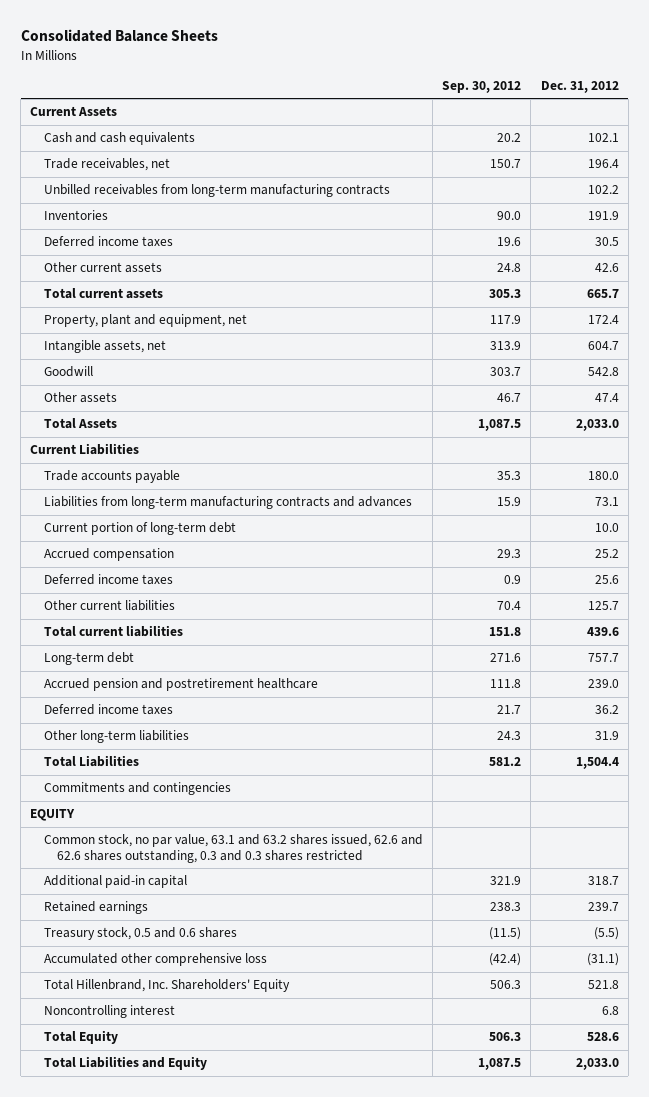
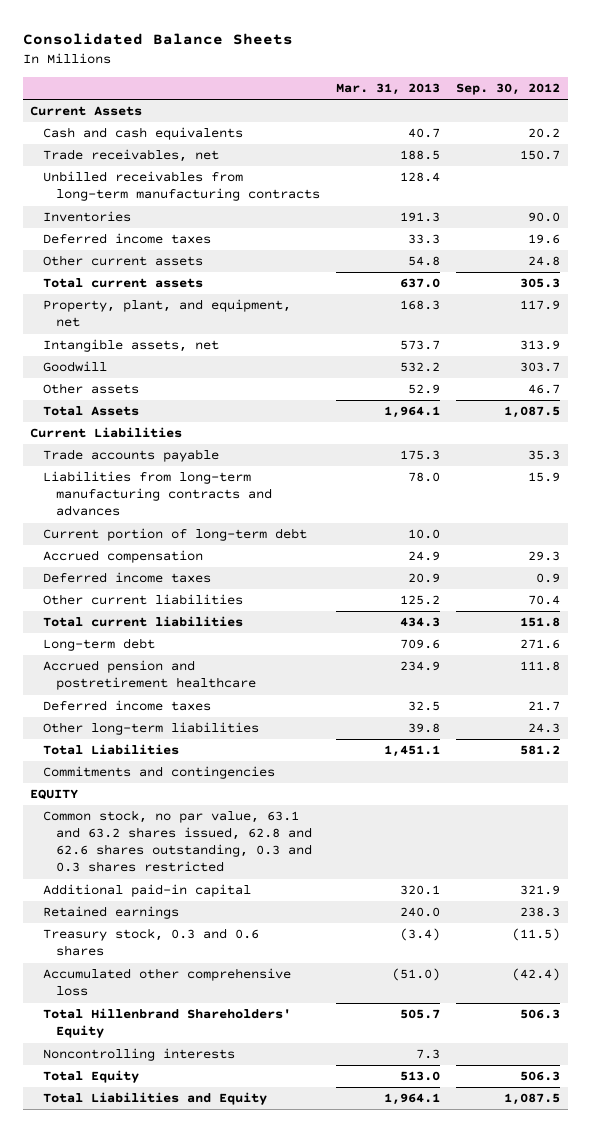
[540,81,619,94] Dec. 31, 2012 -> none
none -> [336,83,441,96] Mar. 31, 2013
[43,314,247,328] Property, plant and equipment, net -> [43,299,292,328] Property, plant, and equipment, net
[43,834,423,863] Common stock, no par value, 63.1 and 63.2 shares issued, 62.6 and 62.6 shares outstanding, 0.3 and 0.3 shares restricted -> [43,810,313,873] Common stock, no par value, 63.1 and 63.2 shares issued, 62.8 and 62.6 shares outstanding, 0.3 and 0.3 shares restricted
[43,927,237,941] Treasury stock, 0.5 and 0.6 shares -> [43,928,260,957] Treasury stock, 0.3 and 0.6 shares
[43,979,290,993] Total Hillenbrand, Inc. Shareholders' Equity -> [43,1008,292,1039] Total Hillenbrand Shareholders' Equity
[43,1005,175,1019] Noncontrolling interest -> [43,1048,236,1062] Noncontrolling interests

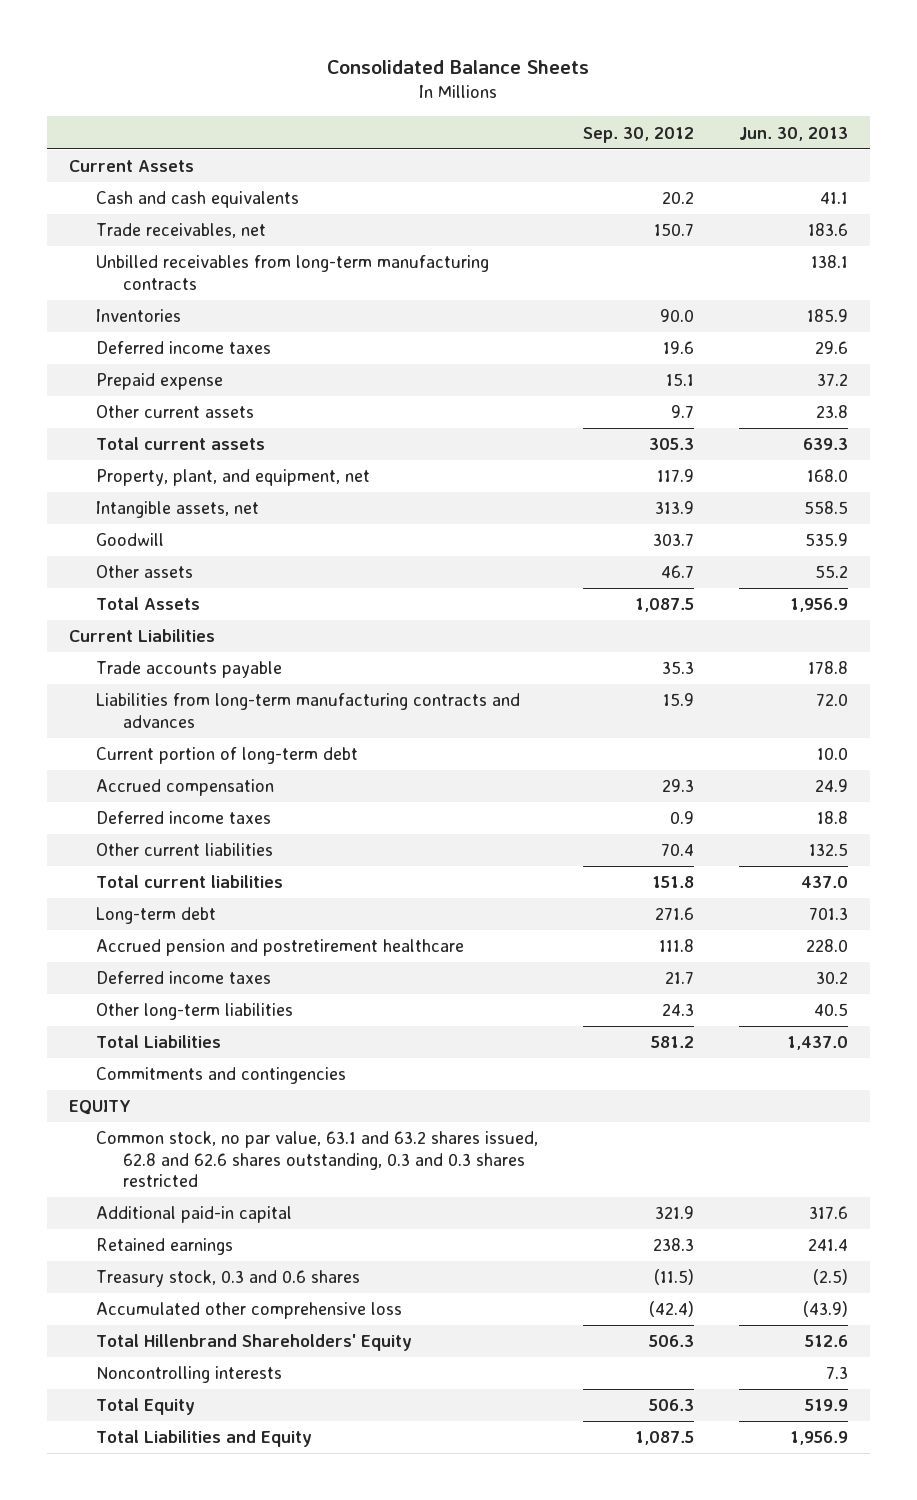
[336,83,441,96] Mar. 31, 2013 -> none
none -> [738,126,848,141] Jun. 30, 2013
none -> [95,373,223,391] Prepaid expense
[527,256,560,267] 24.8 -> [670,405,694,419] 9.7

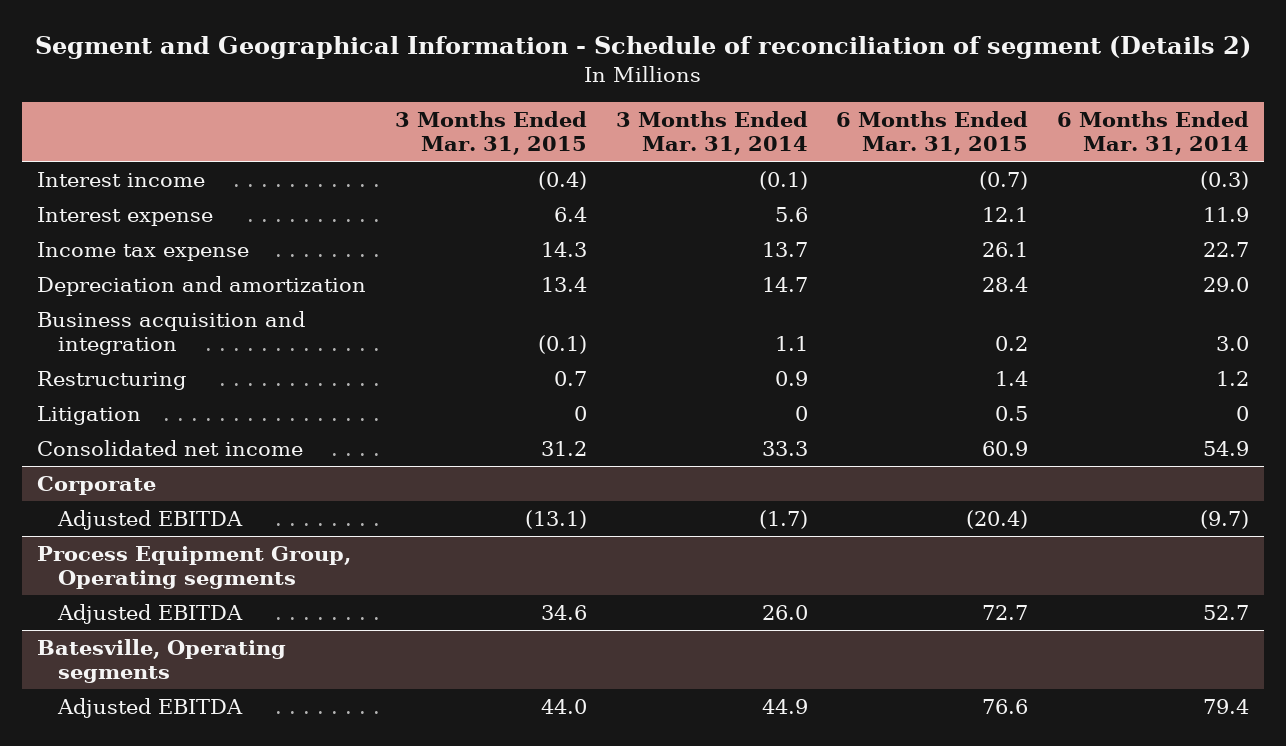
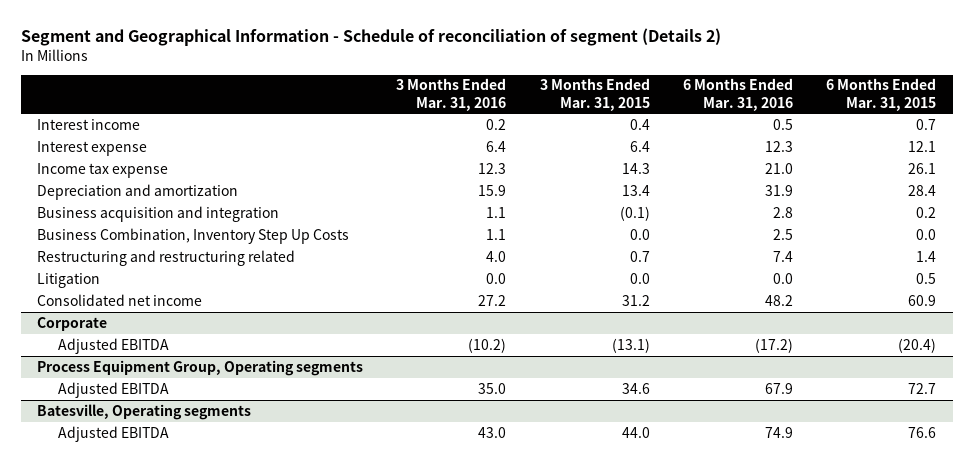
[615,111,808,156] 3 Months Ended Mar. 31, 2014 -> none
[1057,111,1250,156] 6 Months Ended Mar. 31, 2014 -> none
none -> [396,78,507,111] 3 Months Ended Mar. 31, 2016
none -> [682,78,793,111] 6 Months Ended Mar. 31, 2016
[537,171,587,191] (0.4) -> [629,118,650,130] 0.4
[979,171,1029,191] (0.7) -> [916,118,937,130] 0.7
none -> [37,227,350,244] Business Combination, Inventory Step Up Costs
[36,371,186,391] Restructuring -> [37,249,296,266] Restructuring and restructuring related
[573,406,587,422] 0 -> [629,272,650,284] 0.0

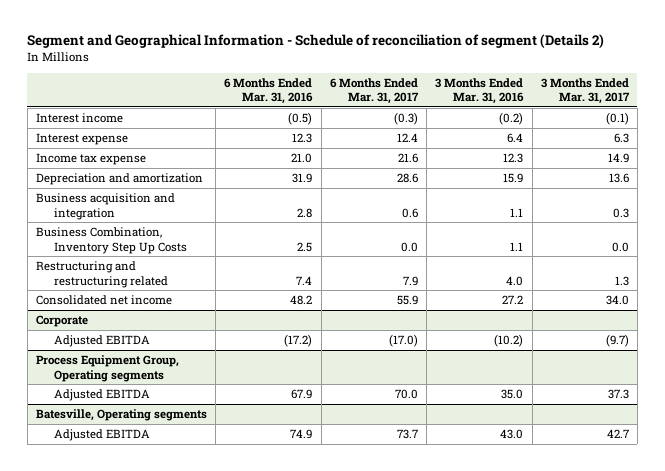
[539,78,650,111] 3 Months Ended Mar. 31, 2015 -> none
[826,78,937,111] 6 Months Ended Mar. 31, 2015 -> none
none -> [329,77,419,105] 6 Months Ended Mar. 31, 2017
none -> [540,77,630,105] 3 Months Ended Mar. 31, 2017
[486,118,507,130] 0.2 -> [499,111,524,125] (0.2)
[772,118,793,130] 0.5 -> [288,111,313,125] (0.5)
[37,272,101,288] Litigation -> none

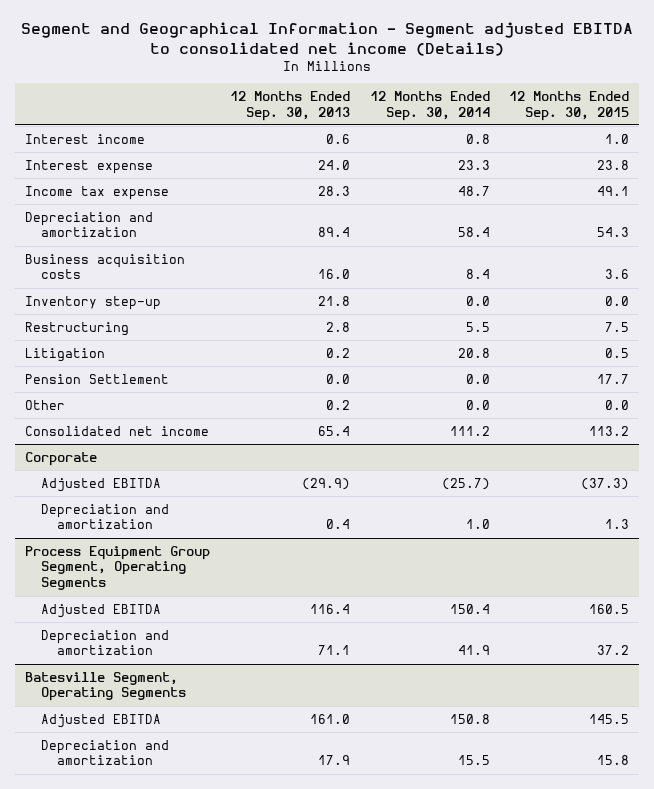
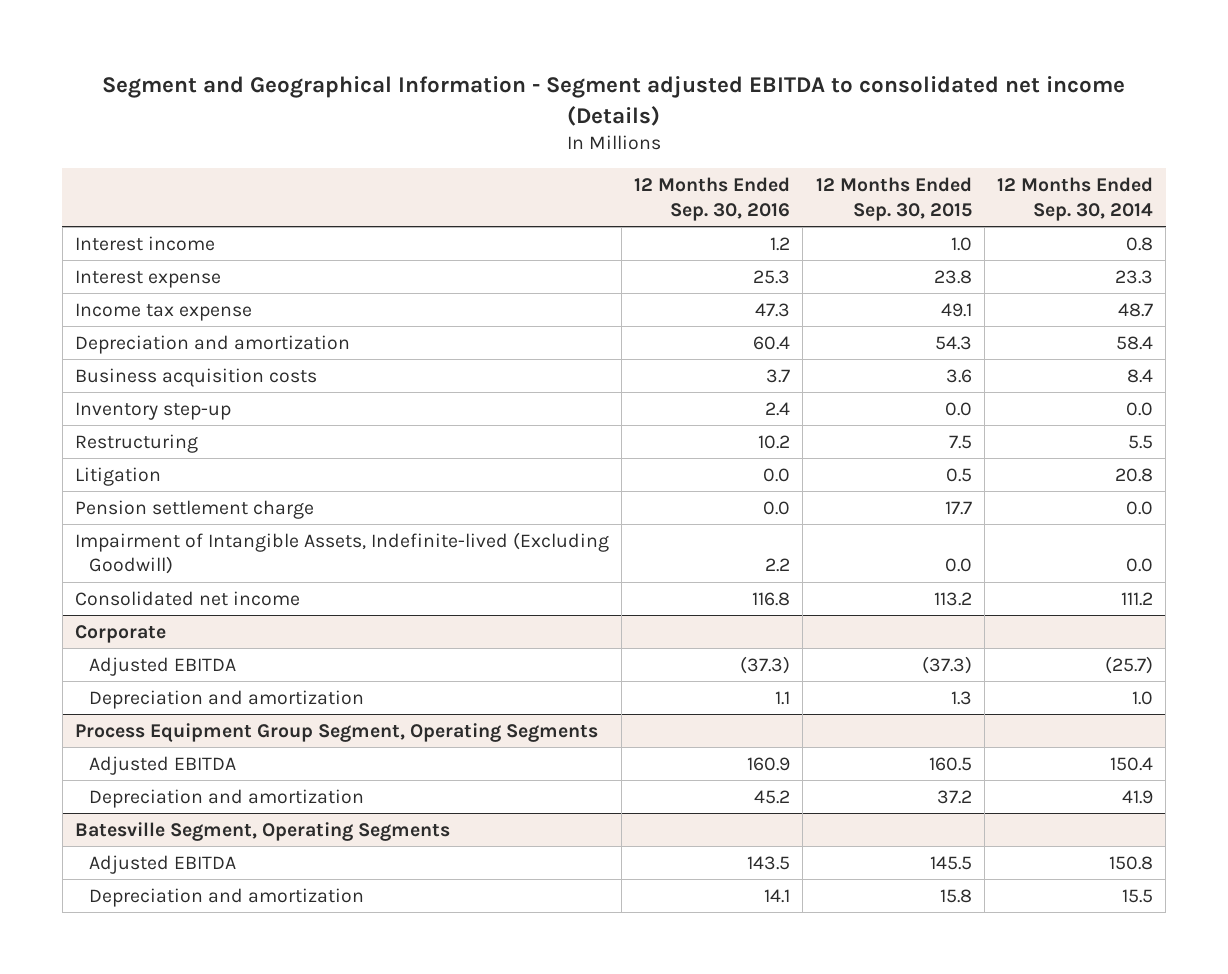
[229,90,350,121] 12 Months Ended Sep. 30, 2013 -> none
none -> [634,177,791,221] 12 Months Ended Sep. 30, 2016
[24,399,65,410] Other -> none
[24,373,169,384] Pension Settlement -> [74,499,314,519] Pension settlement charge
none -> [74,531,609,575] Impairment of Intangible Assets, Indefinite-lived (Excluding Goodwill)

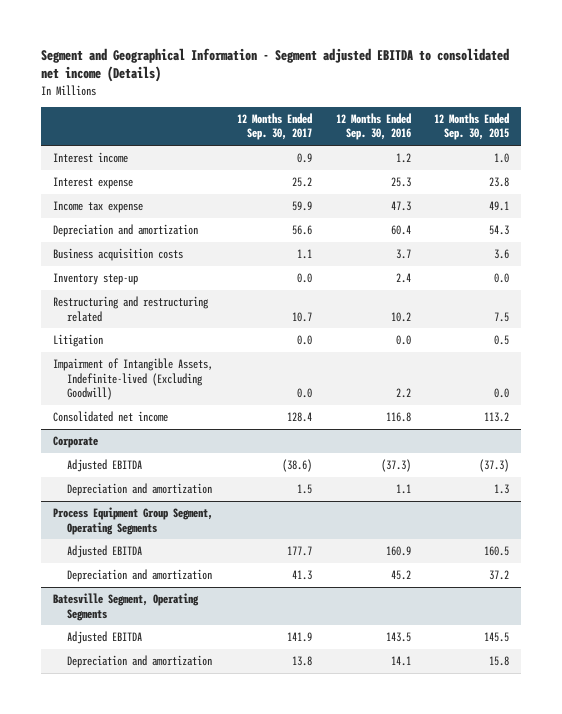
[996,177,1153,221] 12 Months Ended Sep. 30, 2014 -> none
none -> [236,113,312,141] 12 Months Ended Sep. 30, 2017
[74,433,198,453] Restructuring -> [52,296,209,322] Restructuring and restructuring related
[74,499,314,519] Pension settlement charge -> none

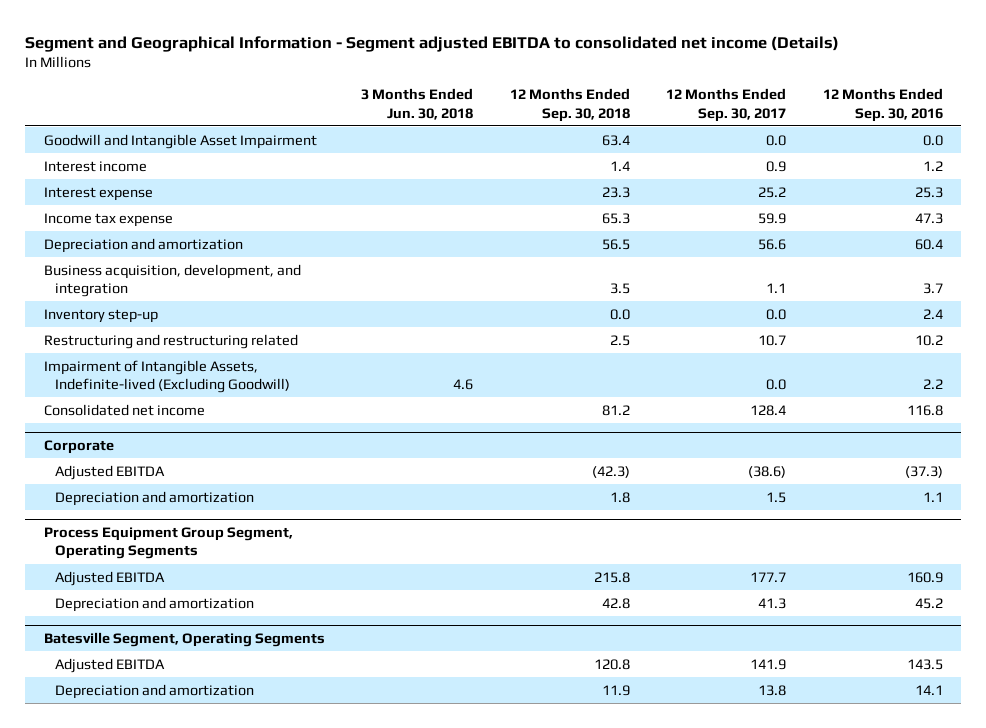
[434,113,510,141] 12 Months Ended Sep. 30, 2015 -> none
none -> [361,88,474,120] 3 Months Ended Jun. 30, 2018
none -> [509,88,630,122] 12 Months Ended Sep. 30, 2018
none -> [43,133,317,149] Goodwill and Intangible Asset Impairment
[52,248,183,262] Business acquisition costs -> [43,263,301,298] Business acquisition, development, and integration
[52,334,103,348] Litigation -> none

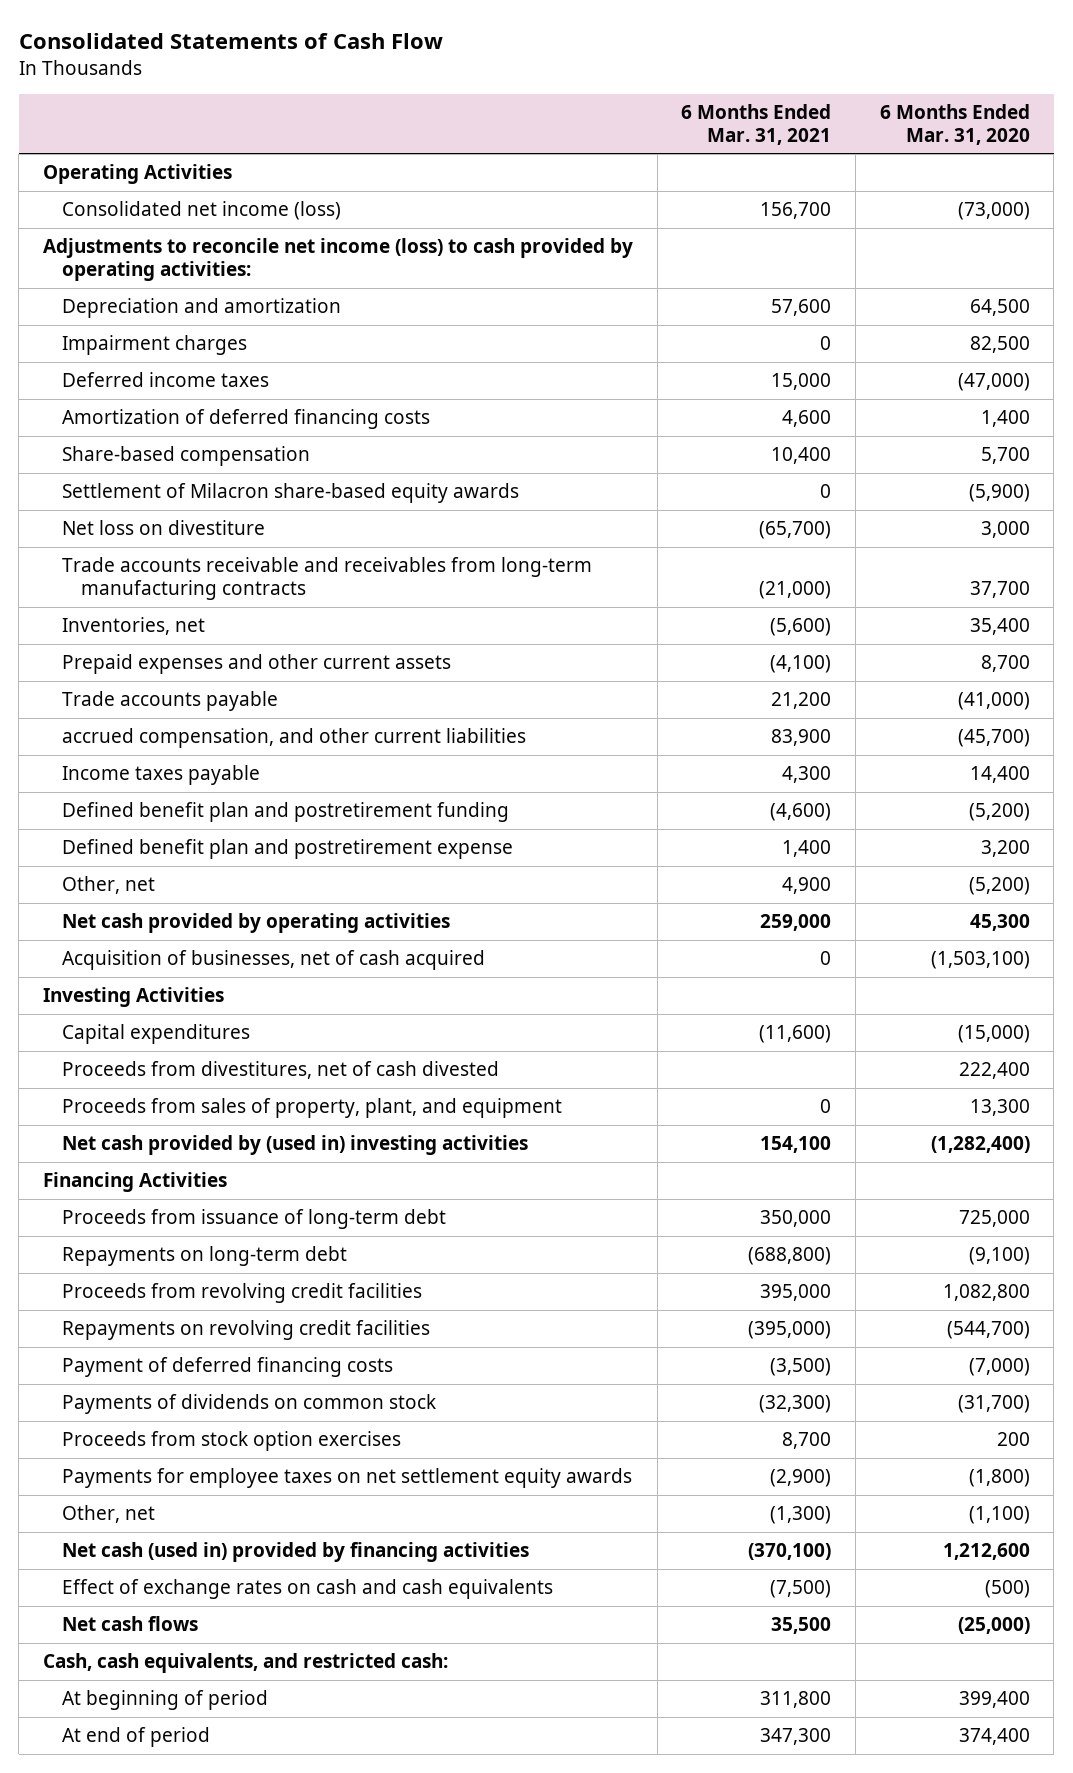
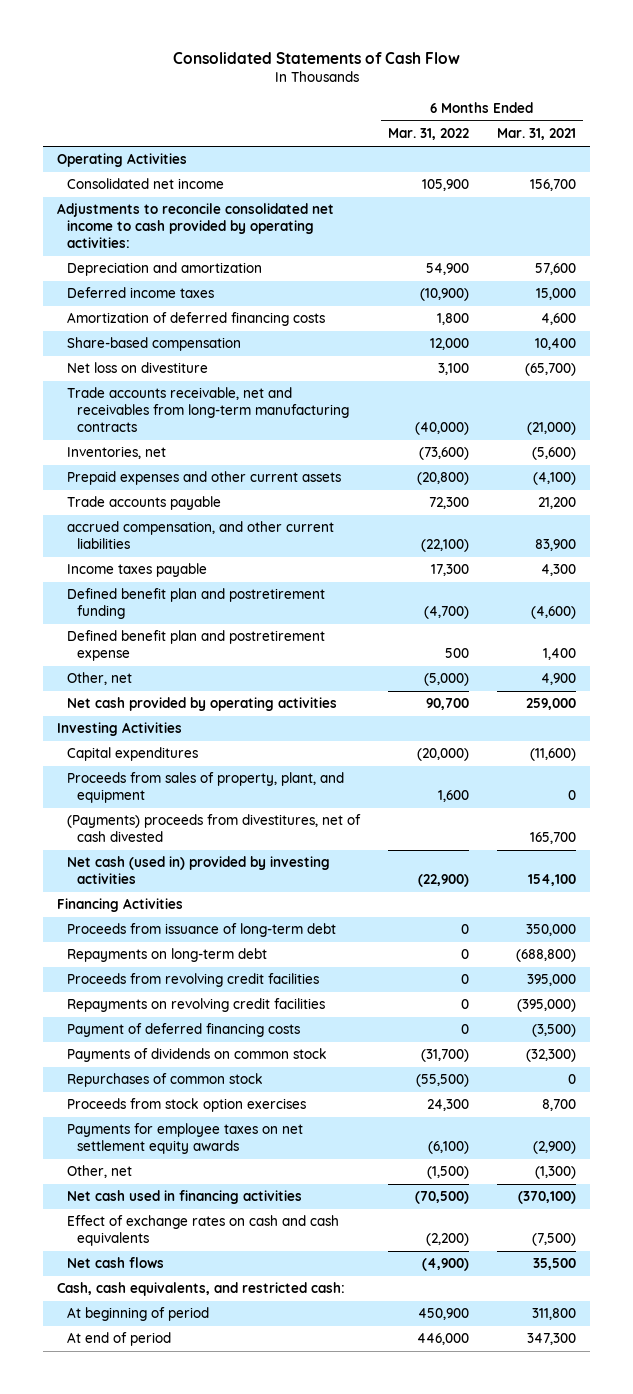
[879,104,1030,145] 6 Months Ended Mar. 31, 2020 -> none
none -> [388,128,470,141] Mar. 31, 2022
[61,201,341,221] Consolidated net income (loss) -> [67,178,225,190] Consolidated net income
[43,238,634,281] Adjustments to reconcile net income (loss) to cash provided by operating activities: -> [57,203,335,249] Adjustments to reconcile consolidated net income to cash provided by operating activities:
[61,335,247,356] Impairment charges -> none
[61,483,519,504] Settlement of Milacron share-based equity awards -> none
[61,557,592,600] Trade accounts receivable and receivables from long-term manufacturing contracts -> [67,387,350,433] Trade accounts receivable, net and receivables from long-term manufacturing contracts
[61,950,485,971] Acquisition of businesses, net of cash acquired -> none
[61,1061,499,1080] Proceeds from divestitures, net of cash divested -> none
none -> [67,814,362,843] (Payments) proceeds from divestitures, net of cash divested
[61,1135,528,1156] Net cash provided by (used in) investing activities -> [67,856,331,885] Net cash (used in) provided by investing activities
none -> [67,1073,264,1088] Repurchases of common stock
[61,1542,529,1563] Net cash (used in) provided by financing activities -> [67,1190,303,1205] Net cash used in financing activities

